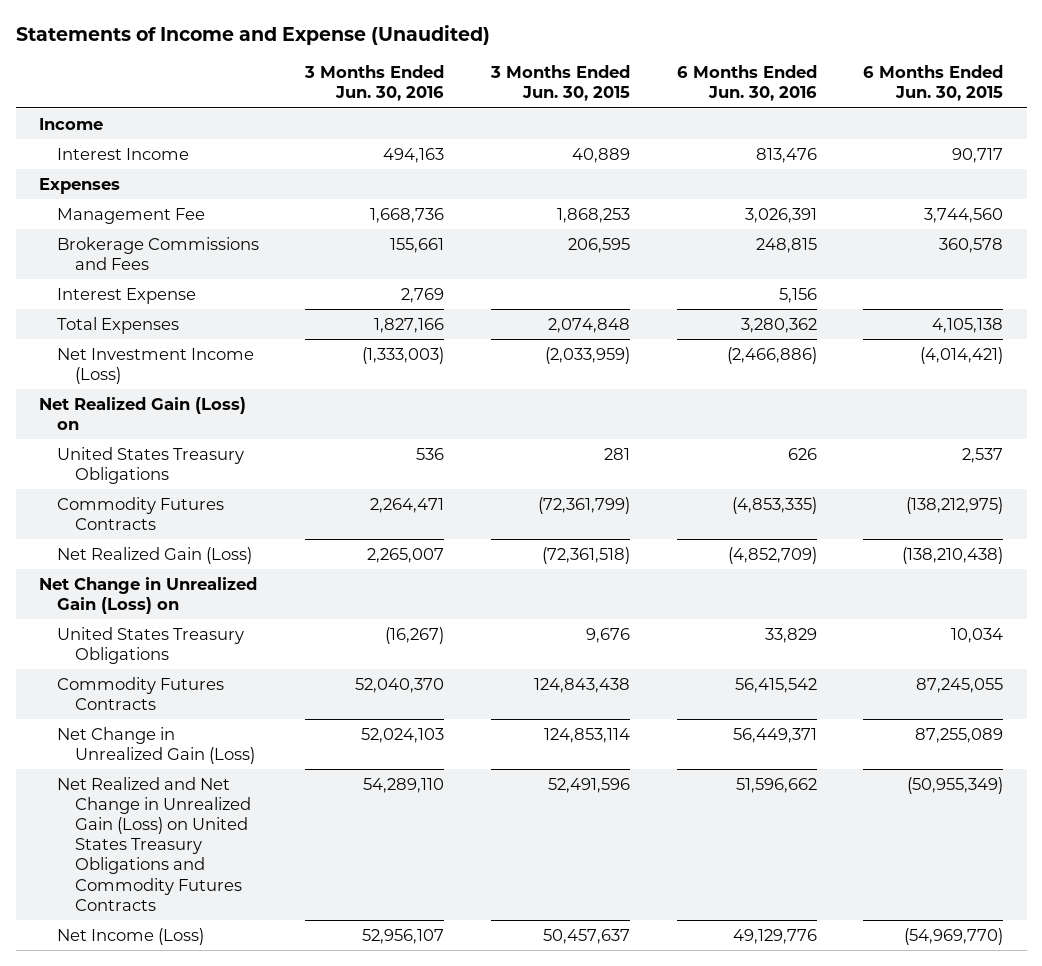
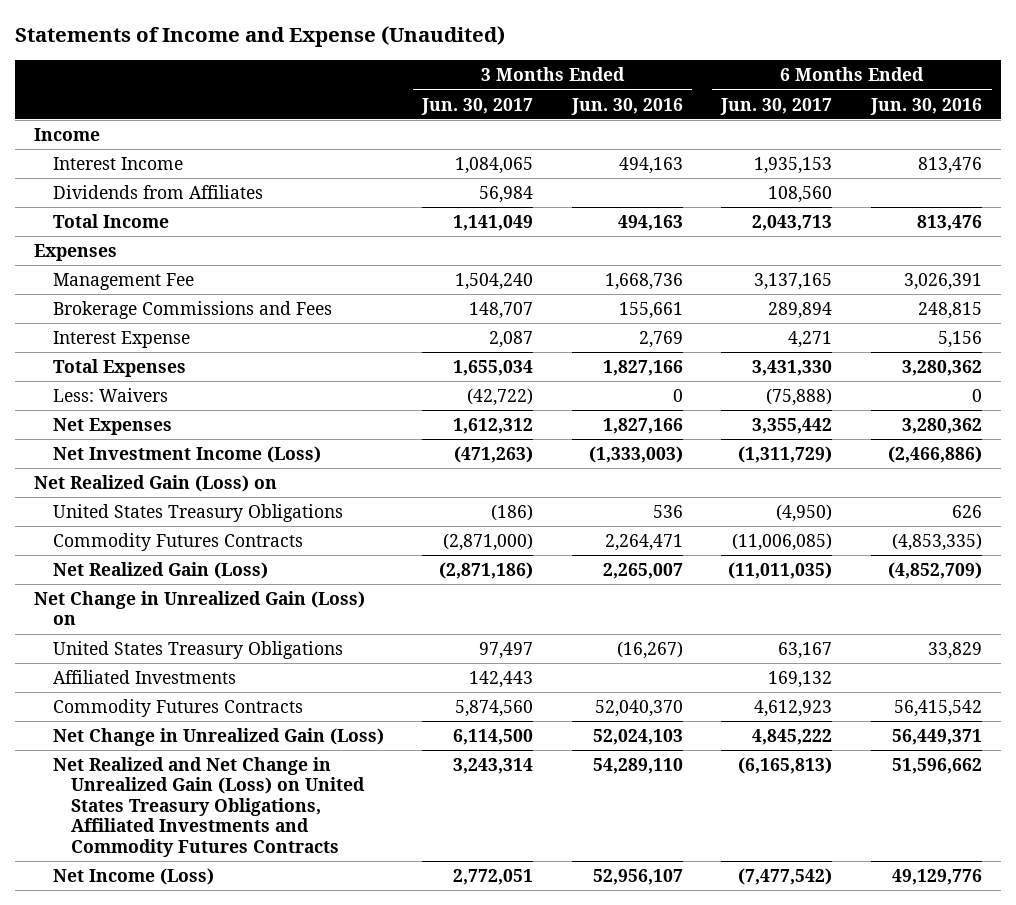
[490,65,631,102] 3 Months Ended Jun. 30, 2015 -> none
[863,65,1004,102] 6 Months Ended Jun. 30, 2015 -> none
none -> [421,97,534,115] Jun. 30, 2017
none -> [720,97,833,115] Jun. 30, 2017
none -> [52,185,263,200] Dividends from Affiliates
none -> [52,214,169,229] Total Income
none -> [52,388,168,403] Less: Waivers
none -> [52,418,172,436] Net Expenses
none -> [52,670,236,685] Affiliated Investments
[56,776,251,911] Net Realized and Net Change in Unrealized Gain (Loss) on United States Treasury Obligations and Commodity Futures Contracts -> [52,757,366,857] Net Realized and Net Change in Unrealized Gain (Loss) on United States Treasury Obligations, Affiliated Investments and Commodity Futures Contracts

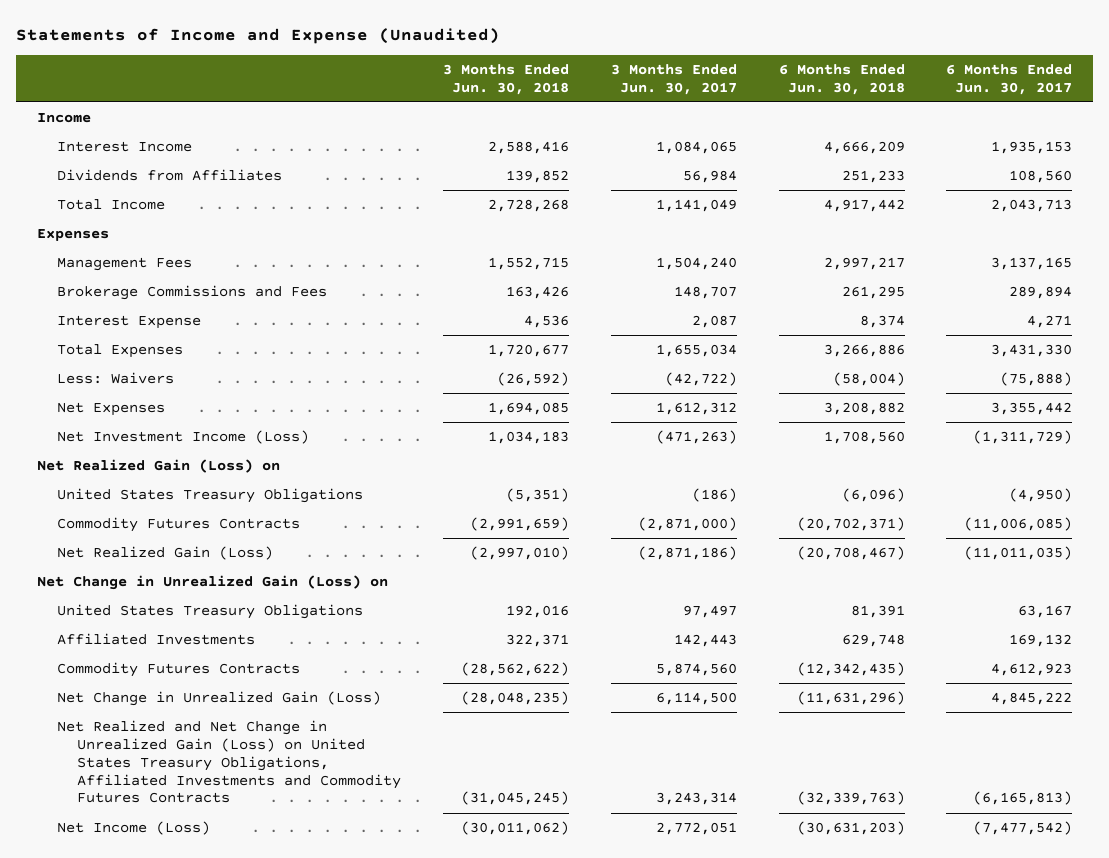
[570,97,683,115] Jun. 30, 2016 -> none
[869,97,982,115] Jun. 30, 2016 -> none
none -> [442,64,569,95] 3 Months Ended Jun. 30, 2018
none -> [778,64,905,95] 6 Months Ended Jun. 30, 2018
[52,273,194,291] Management Fee -> [56,257,192,272] Management Fees

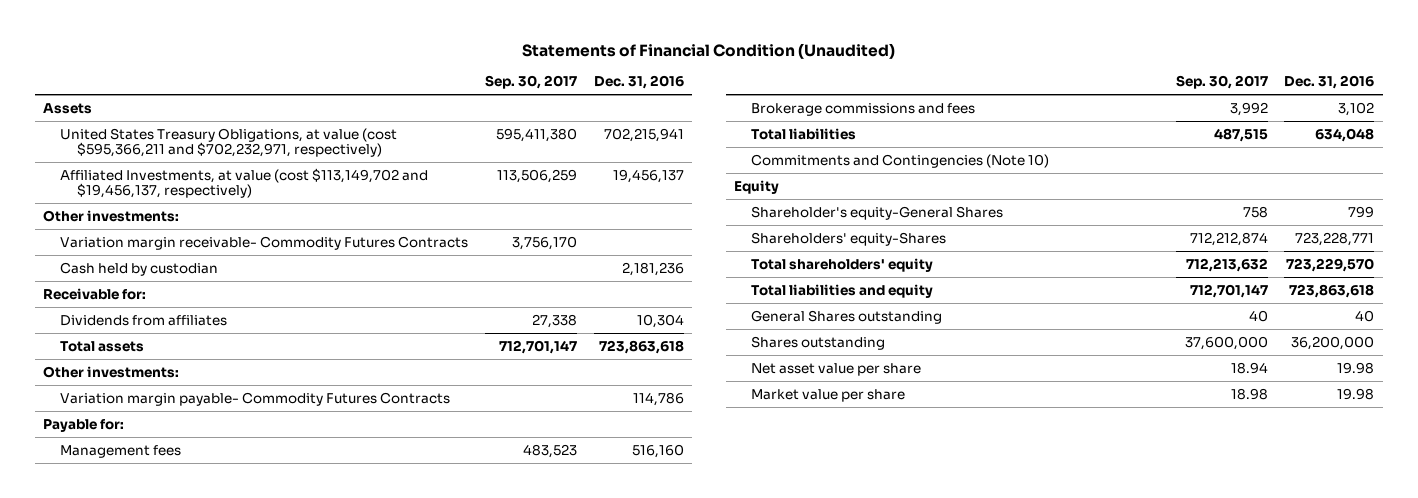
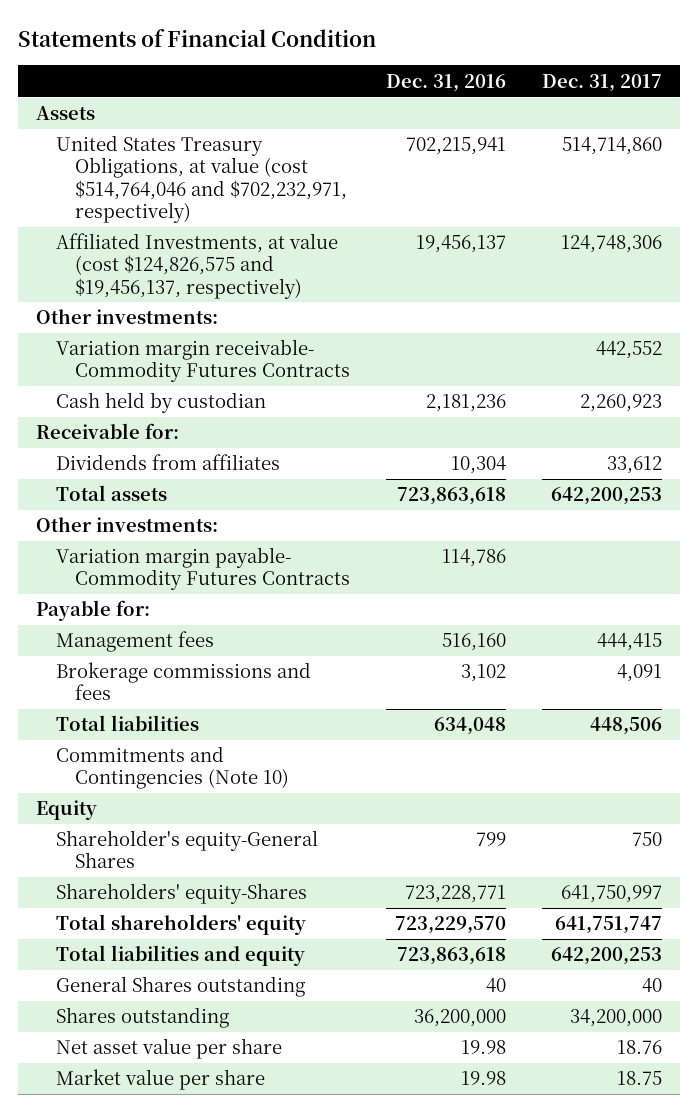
[521,42,895,59] Statements of Financial Condition (Unaudited) -> [18,29,377,48] Statements of Financial Condition
[484,75,577,90] Sep. 30, 2017 -> none
none -> [542,73,663,92] Dec. 31, 2017
[60,127,398,158] United States Treasury Obligations, at value (cost $595,366,211 and $702,232,971, respectively) -> [55,135,348,223] United States Treasury Obligations, at value (cost $514,764,046 and $702,232,971, respectively)
[60,167,429,199] Affiliated Investments, at value (cost $113,149,702 and $19,456,137, respectively) -> [55,233,338,299] Affiliated Investments, at value (cost $124,826,575 and $19,456,137, respectively)

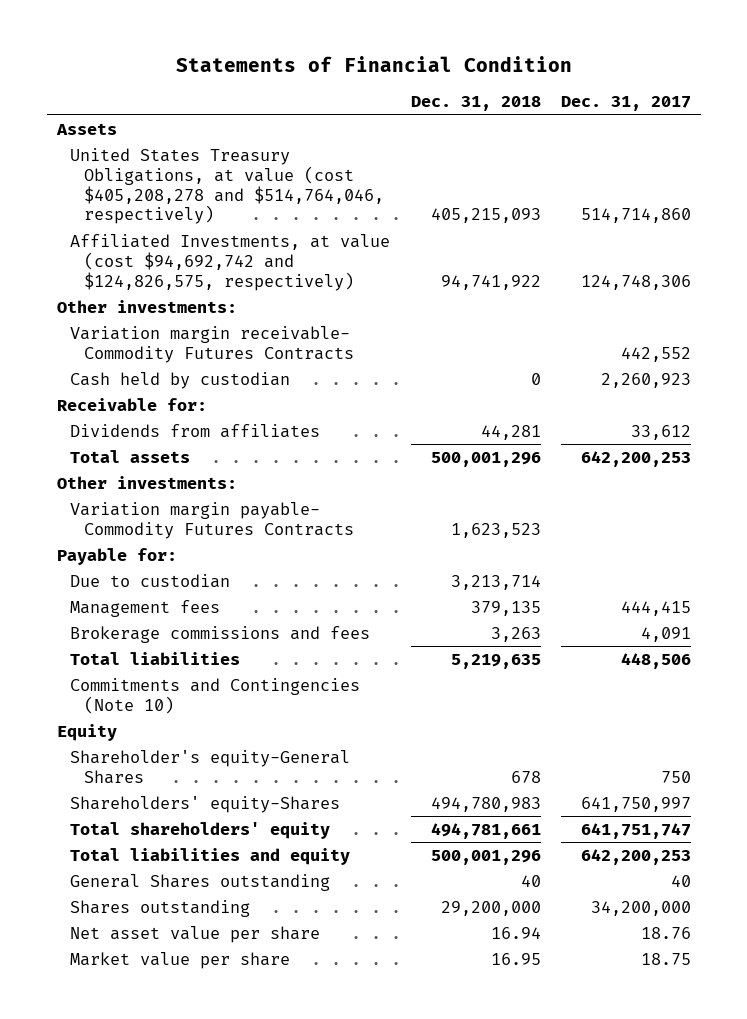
[386,73,507,92] Dec. 31, 2016 -> none
none -> [410,96,541,112] Dec. 31, 2018
[55,135,348,223] United States Treasury Obligations, at value (cost $514,764,046 and $702,232,971, respectively) -> [70,147,385,225] United States Treasury Obligations, at value (cost $405,208,278 and $514,764,046, respectively)
[55,233,338,299] Affiliated Investments, at value (cost $124,826,575 and $19,456,137, respectively) -> [70,233,391,291] Affiliated Investments, at value (cost $94,692,742 and $124,826,575, respectively)
none -> [70,573,231,588] Due to custodian

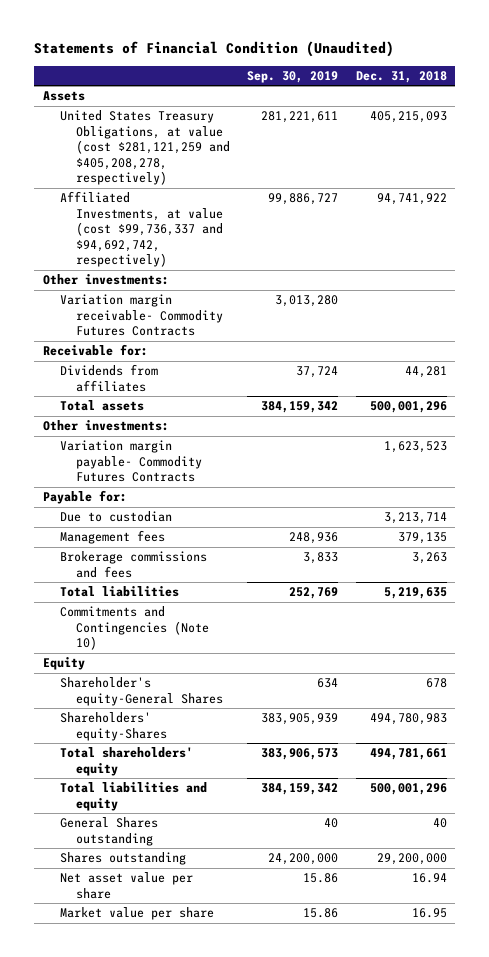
[175,55,572,72] Statements of Financial Condition -> [34,41,395,58] Statements of Financial Condition (Unaudited)
[560,96,691,112] Dec. 31, 2017 -> none
none -> [247,70,339,83] Sep. 30, 2019
[70,147,385,225] United States Treasury Obligations, at value (cost $405,208,278 and $514,764,046, respectively) -> [59,110,231,186] United States Treasury Obligations, at value (cost $281,121,259 and $405,208,278, respectively)
[70,233,391,291] Affiliated Investments, at value (cost $94,692,742 and $124,826,575, respectively) -> [59,191,224,268] Affiliated Investments, at value (cost $99,736,337 and $94,692,742, respectively)
[70,371,291,389] Cash held by custodian -> none

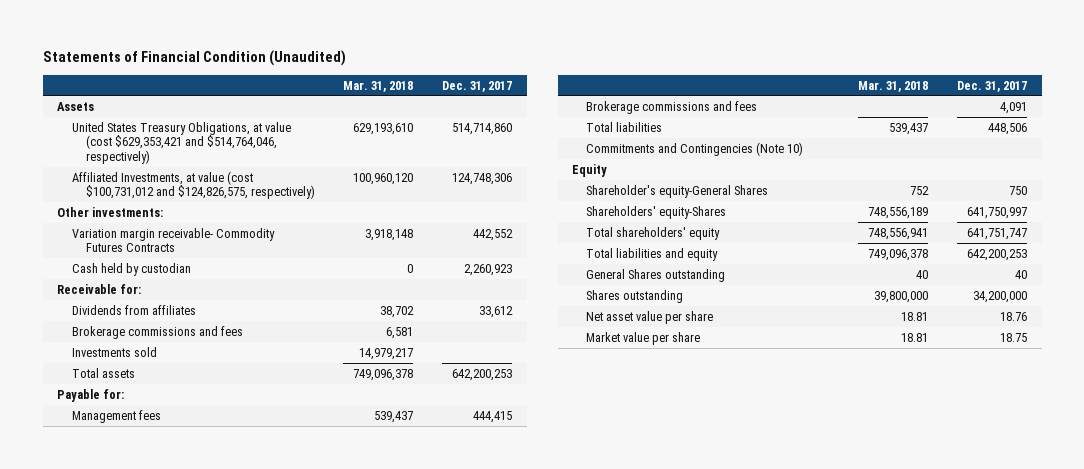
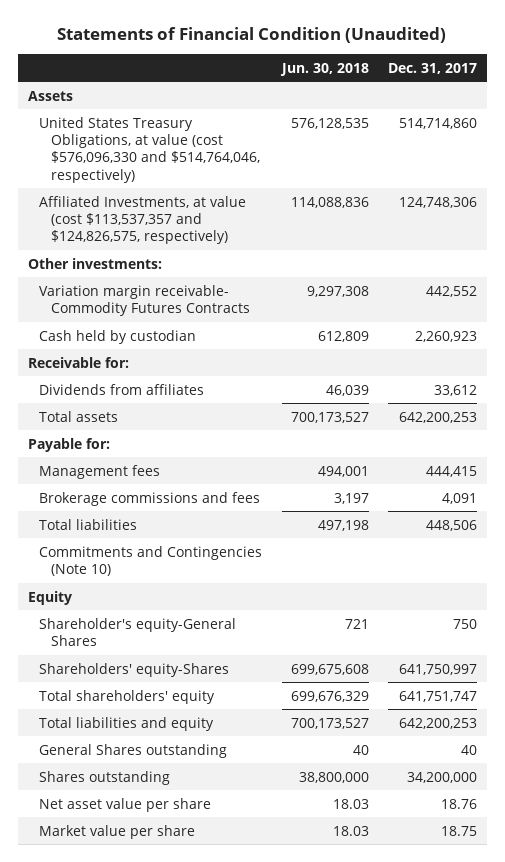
[343,80,414,92] Mar. 31, 2018 -> none
none -> [279,62,369,76] Jun. 30, 2018
[71,121,291,165] United States Treasury Obligations, at value (cost $629,353,421 and $514,764,046, respectively) -> [39,116,261,183] United States Treasury Obligations, at value (cost $576,096,330 and $514,764,046, respectively)
[71,170,315,200] Affiliated Investments, at value (cost $100,731,012 and $124,826,575, respectively) -> [39,195,247,245] Affiliated Investments, at value (cost $113,537,357 and $124,826,575, respectively)
[71,325,243,339] Brokerage commissions and fees -> none
[71,346,157,357] Investments sold -> none

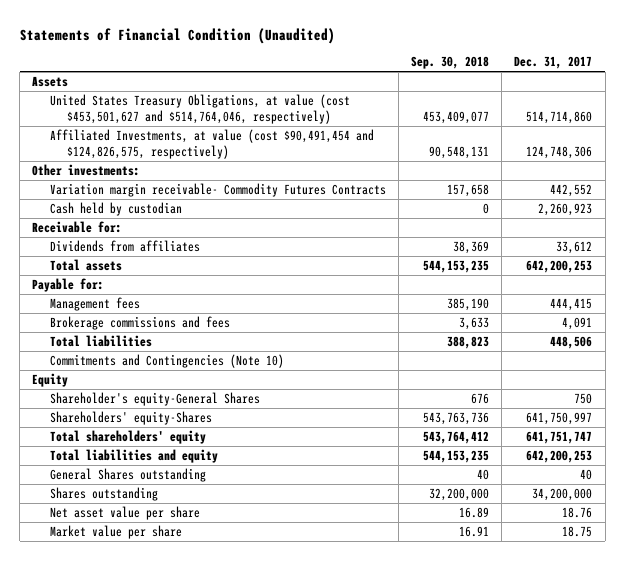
[279,62,369,76] Jun. 30, 2018 -> none
none -> [411,56,490,70] Sep. 30, 2018
[39,116,261,183] United States Treasury Obligations, at value (cost $576,096,330 and $514,764,046, respectively) -> [49,94,350,124] United States Treasury Obligations, at value (cost $453,501,627 and $514,764,046, respectively)
[39,195,247,245] Affiliated Investments, at value (cost $113,537,357 and $124,826,575, respectively) -> [49,129,374,159] Affiliated Investments, at value (cost $90,491,454 and $124,826,575, respectively)

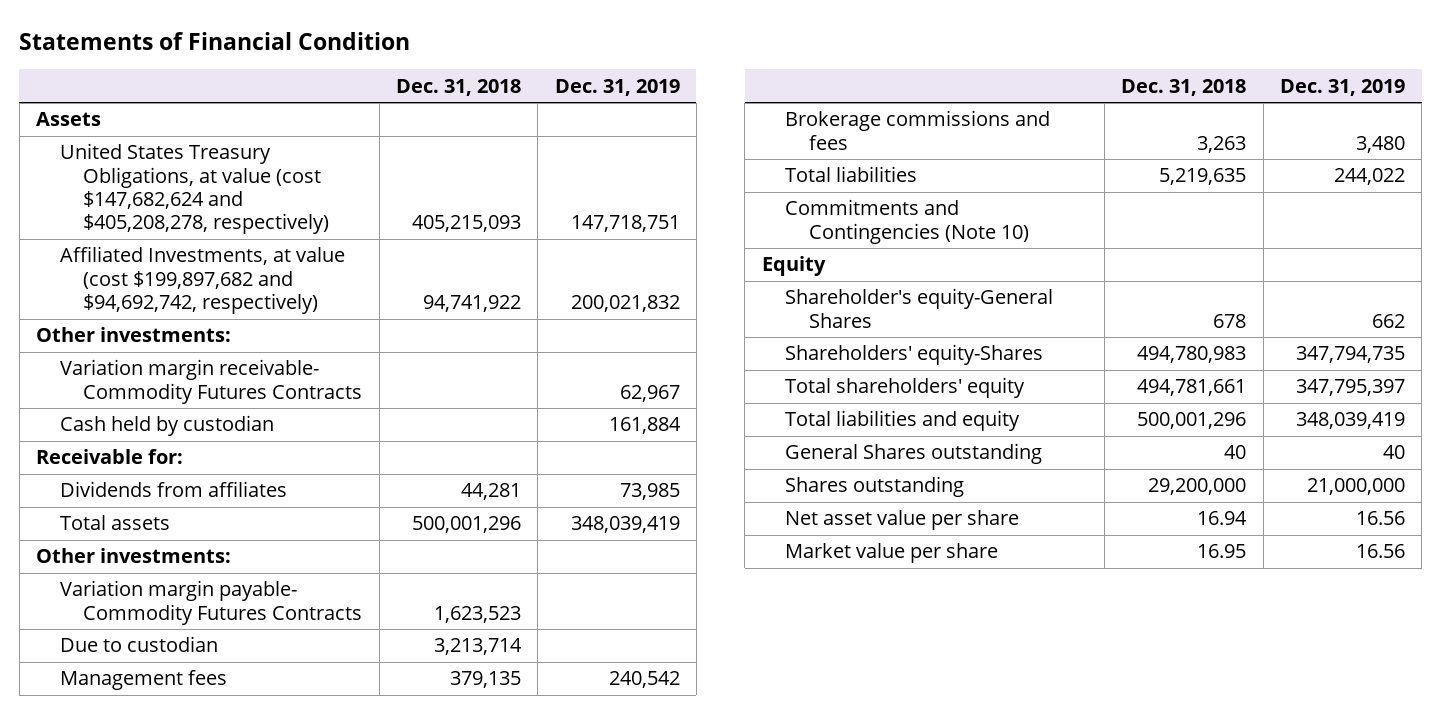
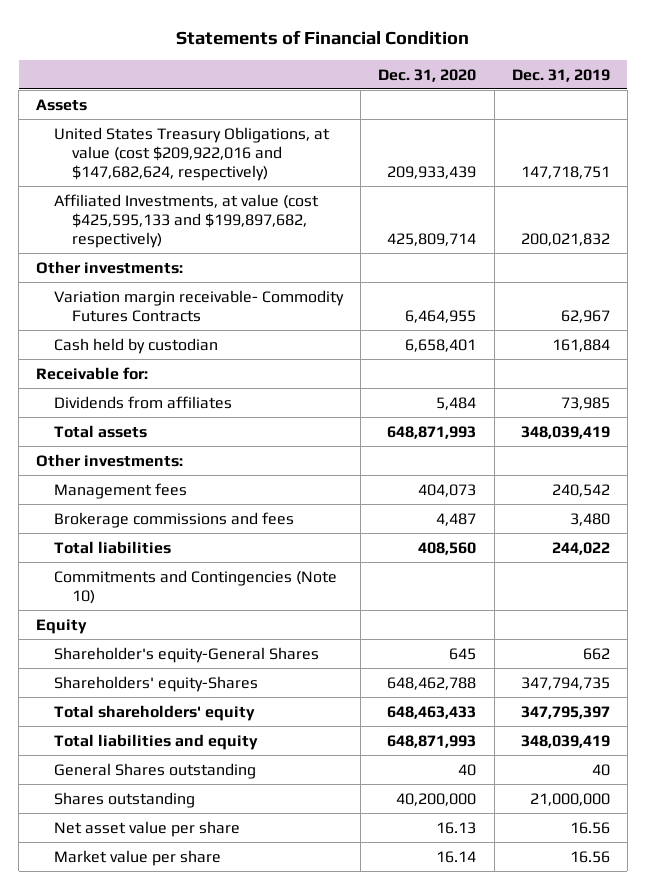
[395,78,521,96] Dec. 31, 2018 -> none
none -> [378,68,477,82] Dec. 31, 2020
[59,143,330,235] United States Treasury Obligations, at value (cost $147,682,624 and $405,208,278, respectively) -> [54,126,331,181] United States Treasury Obligations, at value (cost $209,922,016 and $147,682,624, respectively)
[59,246,345,315] Affiliated Investments, at value (cost $199,897,682 and $94,692,742, respectively) -> [54,193,320,248] Affiliated Investments, at value (cost $425,595,133 and $199,897,682, respectively)
[59,580,363,625] Variation margin payable- Commodity Futures Contracts -> none
[59,636,218,653] Due to custodian -> none

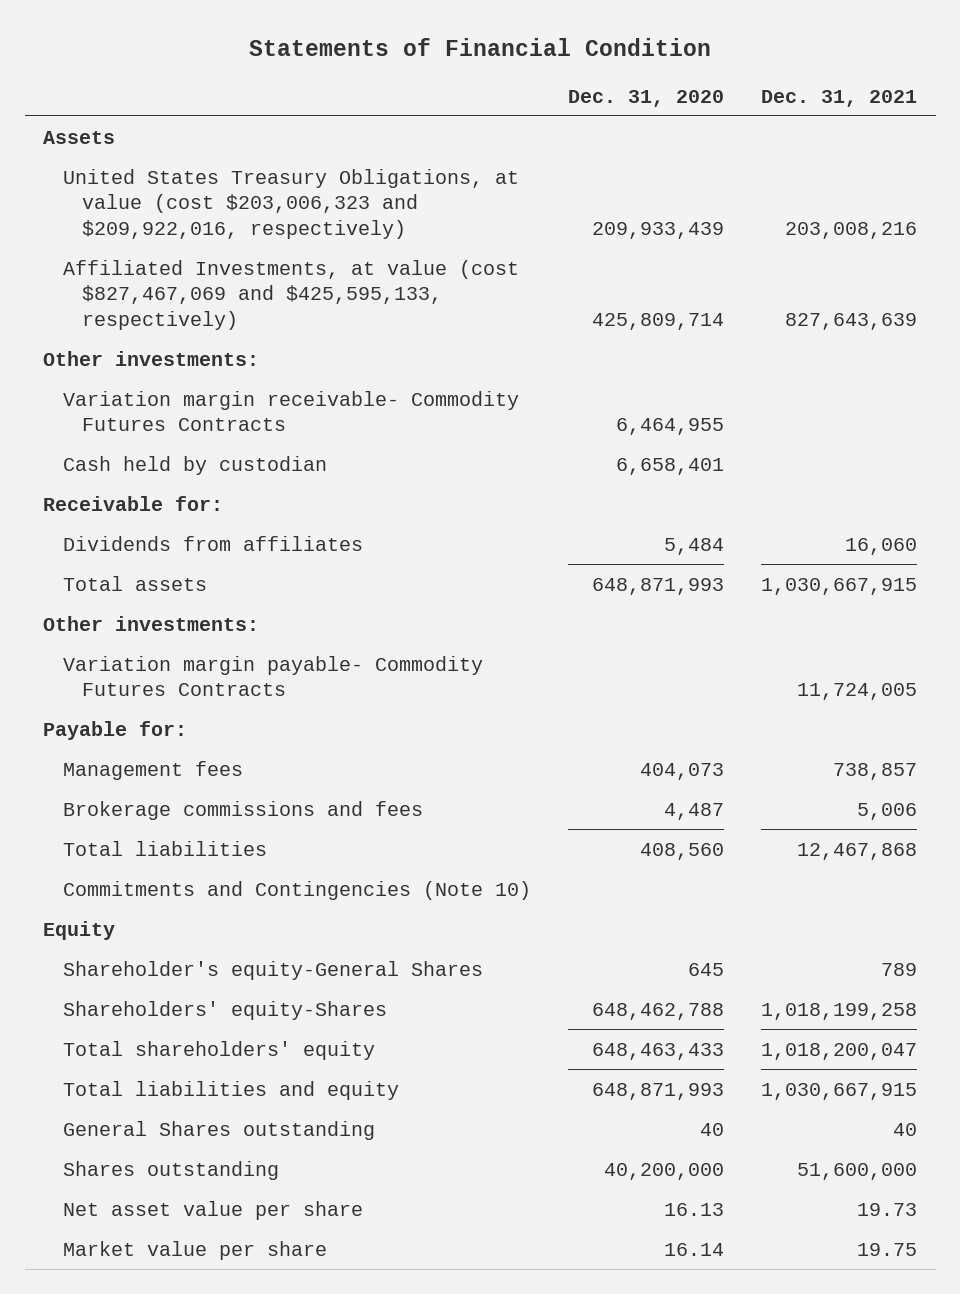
[511,68,610,82] Dec. 31, 2019 -> none
none -> [761,89,918,107] Dec. 31, 2021
[54,126,331,181] United States Treasury Obligations, at value (cost $209,922,016 and $147,682,624, respectively) -> [62,168,519,239] United States Treasury Obligations, at value (cost $203,006,323 and $209,922,016, respectively)
[54,193,320,248] Affiliated Investments, at value (cost $425,595,133 and $199,897,682, respectively) -> [62,259,519,330] Affiliated Investments, at value (cost $827,467,069 and $425,595,133, respectively)
none -> [62,655,483,697] Variation margin payable- Commodity Futures Contracts
none -> [43,720,188,740] Payable for:

